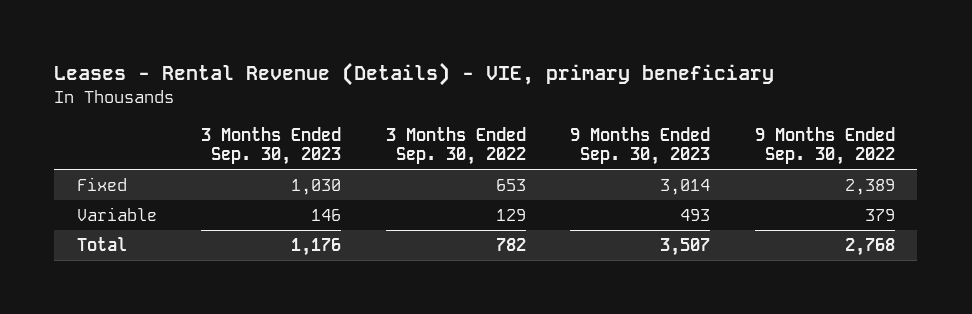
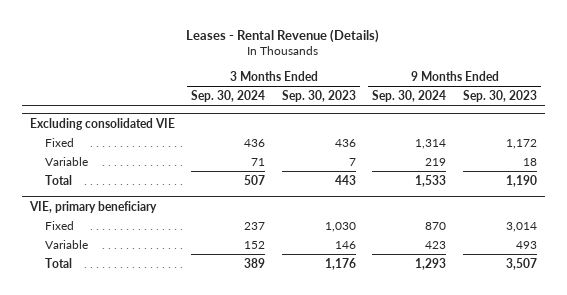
[54,62,775,87] Leases - Rental Revenue (Details) - VIE, primary beneficiary -> [186,28,380,43] Leases - Rental Revenue (Details)
[385,126,526,166] 3 Months Ended Sep. 30, 2022 -> none
[754,126,895,166] 9 Months Ended Sep. 30, 2022 -> none
none -> [191,90,266,103] Sep. 30, 2024
none -> [372,90,447,103] Sep. 30, 2024
none -> [30,117,176,130] Excluding consolidated VIE
none -> [45,137,75,147] Fixed
none -> [45,156,89,166] Variable
none -> [45,174,73,185] Total
none -> [29,200,158,213] VIE, primary beneficiary

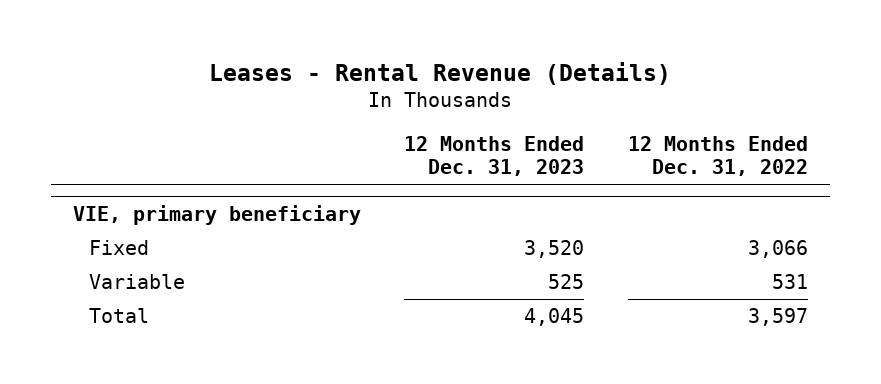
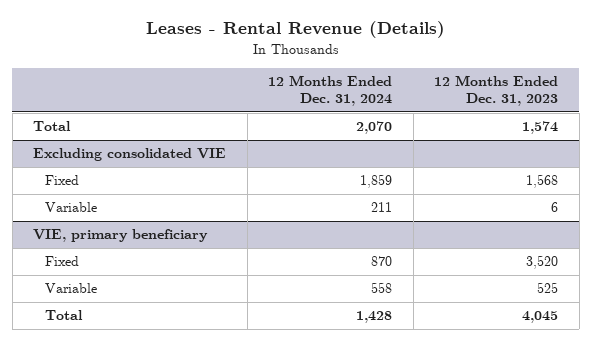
[627,135,808,177] 12 Months Ended Dec. 31, 2022 -> none
none -> [268,74,393,107] 12 Months Ended Dec. 31, 2024
none -> [33,121,72,132] Total
none -> [33,148,227,162] Excluding consolidated VIE
none -> [45,175,80,186] Fixed
none -> [45,202,98,213] Variable

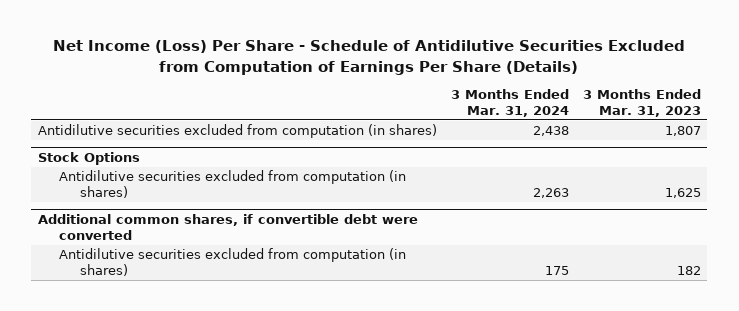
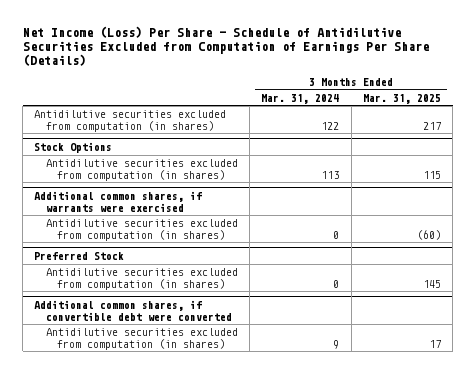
[582,88,701,117] 3 Months Ended Mar. 31, 2023 -> none
none -> [362,93,441,104] Mar. 31, 2025
[532,126,569,137] 2,438 -> [321,121,340,130] 122
[532,188,569,199] 2,263 -> [321,170,340,179] 113
none -> [34,190,203,212] Additional common shares, if warrants were exercised
none -> [45,219,238,241] Antidilutive securities excluded from computation (in shares)
none -> [34,251,125,260] Preferred Stock
none -> [45,268,238,290] Antidilutive securities excluded from computation (in shares)
[544,266,569,276] 175 -> [333,339,340,349] 9

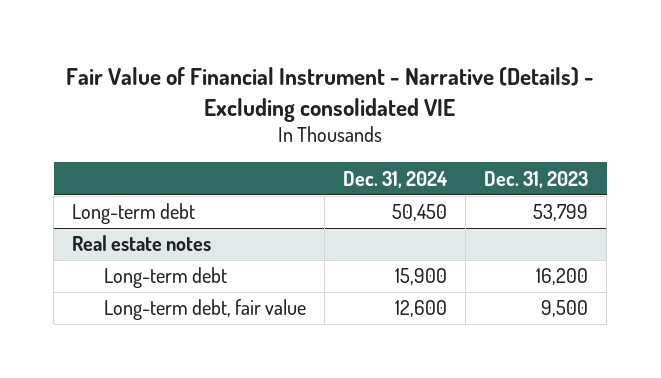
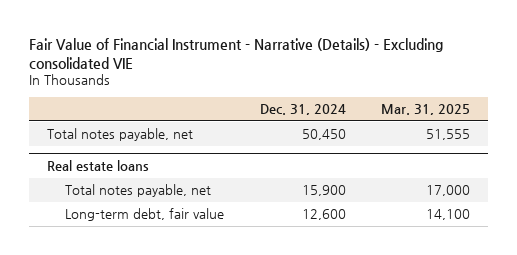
[484,170,589,188] Dec. 31, 2023 -> none
none -> [381,104,471,116] Mar. 31, 2025
[72,203,196,225] Long-term debt -> [47,128,194,142] Total notes payable, net
[72,235,212,252] Real estate notes -> [47,160,150,172] Real estate loans
[103,267,227,289] Long-term debt -> [65,184,212,198] Total notes payable, net

